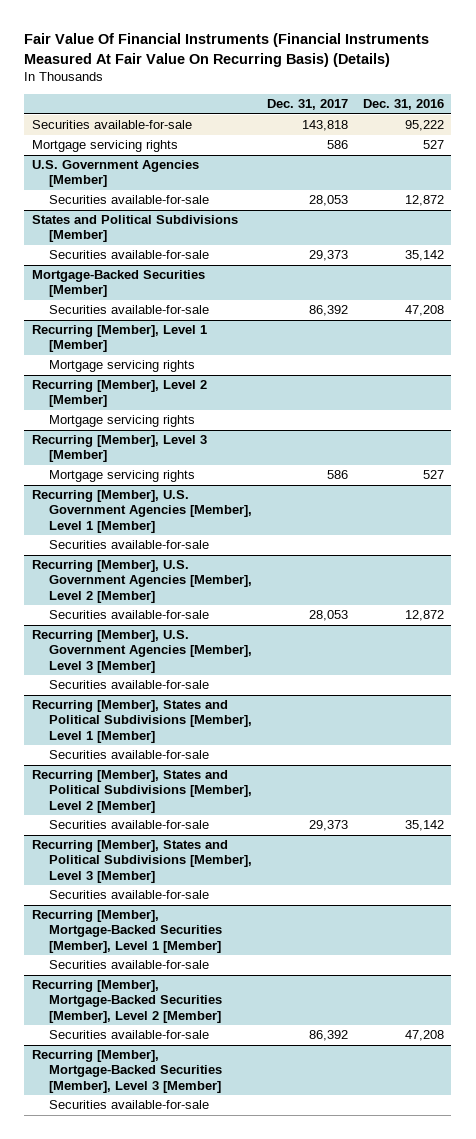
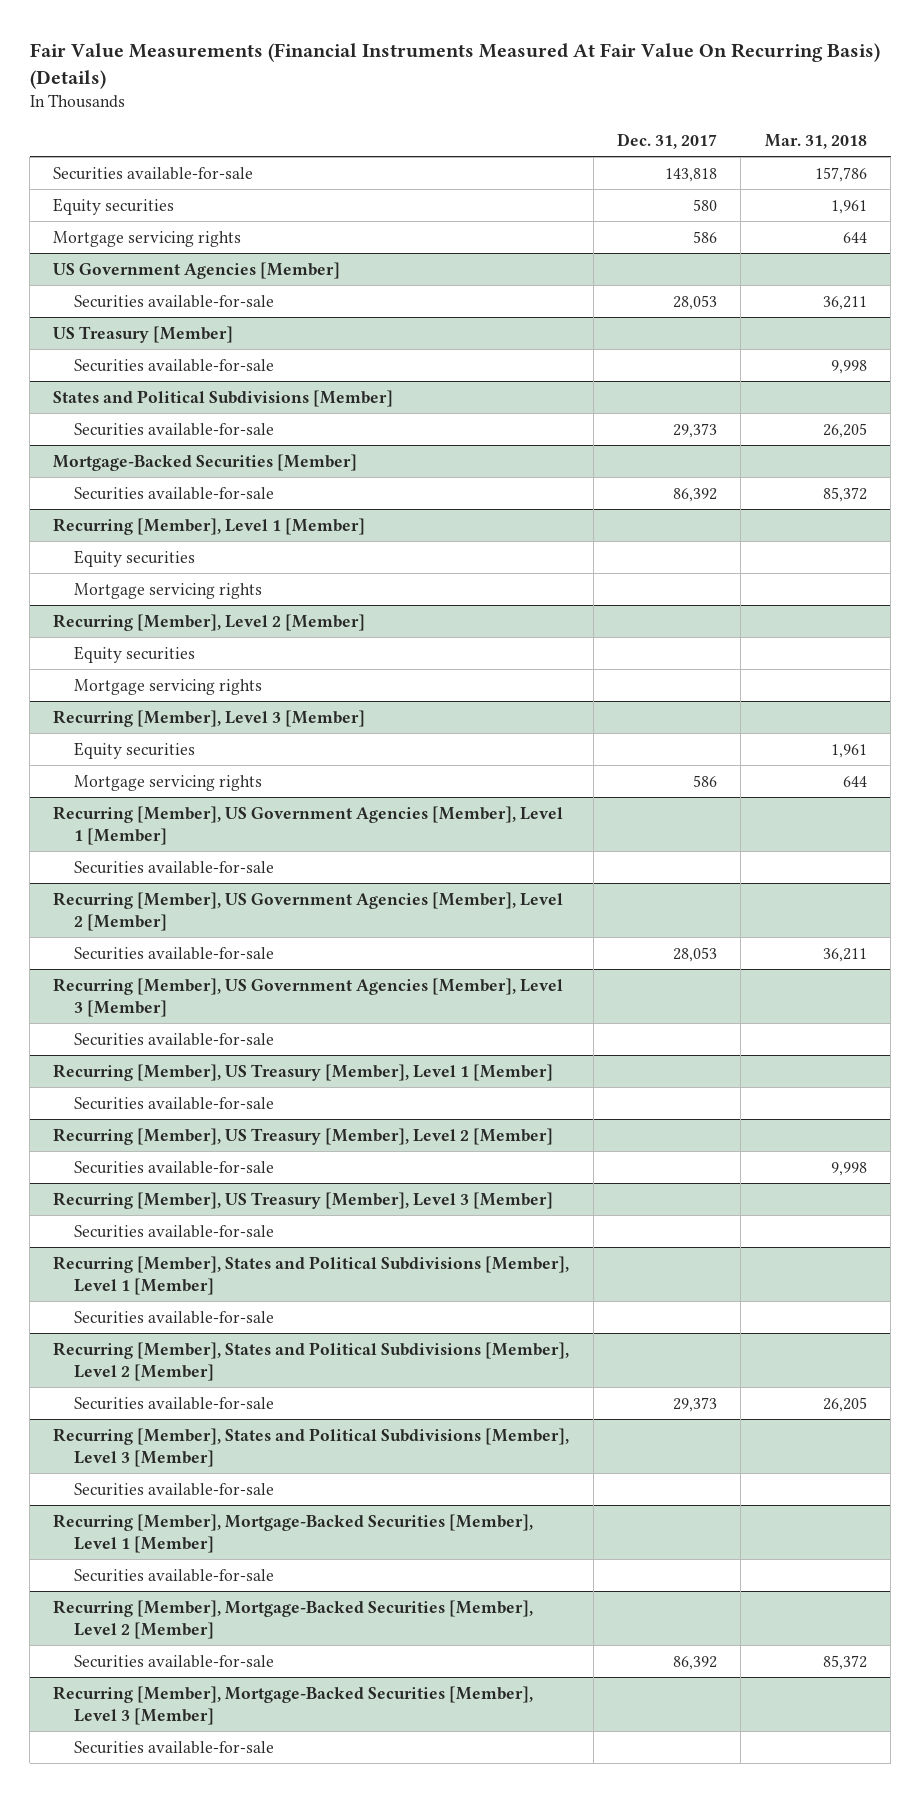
[24,33,430,68] Fair Value Of Financial Instruments (Financial Instruments Measured At Fair Value On Recurring Basis) (Details) -> [29,42,880,89] Fair Value Measurements (Financial Instruments Measured At Fair Value On Recurring Basis) (Details)
[362,99,444,111] Dec. 31, 2016 -> none
none -> [764,134,867,150] Mar. 31, 2018
none -> [53,197,175,215] Equity securities
[31,160,199,188] U.S. Government Agencies [Member] -> [53,261,341,279] US Government Agencies [Member]
none -> [53,325,234,343] US Treasury [Member]
none -> [73,358,274,372] Securities available-for-sale
none -> [73,549,195,567] Equity securities
none -> [73,645,195,663] Equity securities
none -> [73,741,195,759] Equity securities
[31,490,252,533] Recurring [Member], U.S. Government Agencies [Member], Level 1 [Member] -> [53,805,564,845] Recurring [Member], US Government Agencies [Member], Level 1 [Member]
[31,560,252,603] Recurring [Member], U.S. Government Agencies [Member], Level 2 [Member] -> [53,891,564,931] Recurring [Member], US Government Agencies [Member], Level 2 [Member]
[31,630,252,673] Recurring [Member], U.S. Government Agencies [Member], Level 3 [Member] -> [53,977,564,1017] Recurring [Member], US Government Agencies [Member], Level 3 [Member]
none -> [53,1063,554,1081] Recurring [Member], US Treasury [Member], Level 1 [Member]
none -> [73,1096,274,1110] Securities available-for-sale
none -> [53,1127,554,1145] Recurring [Member], US Treasury [Member], Level 2 [Member]
none -> [73,1160,274,1174] Securities available-for-sale
none -> [53,1191,554,1209] Recurring [Member], US Treasury [Member], Level 3 [Member]
none -> [73,1224,274,1238] Securities available-for-sale

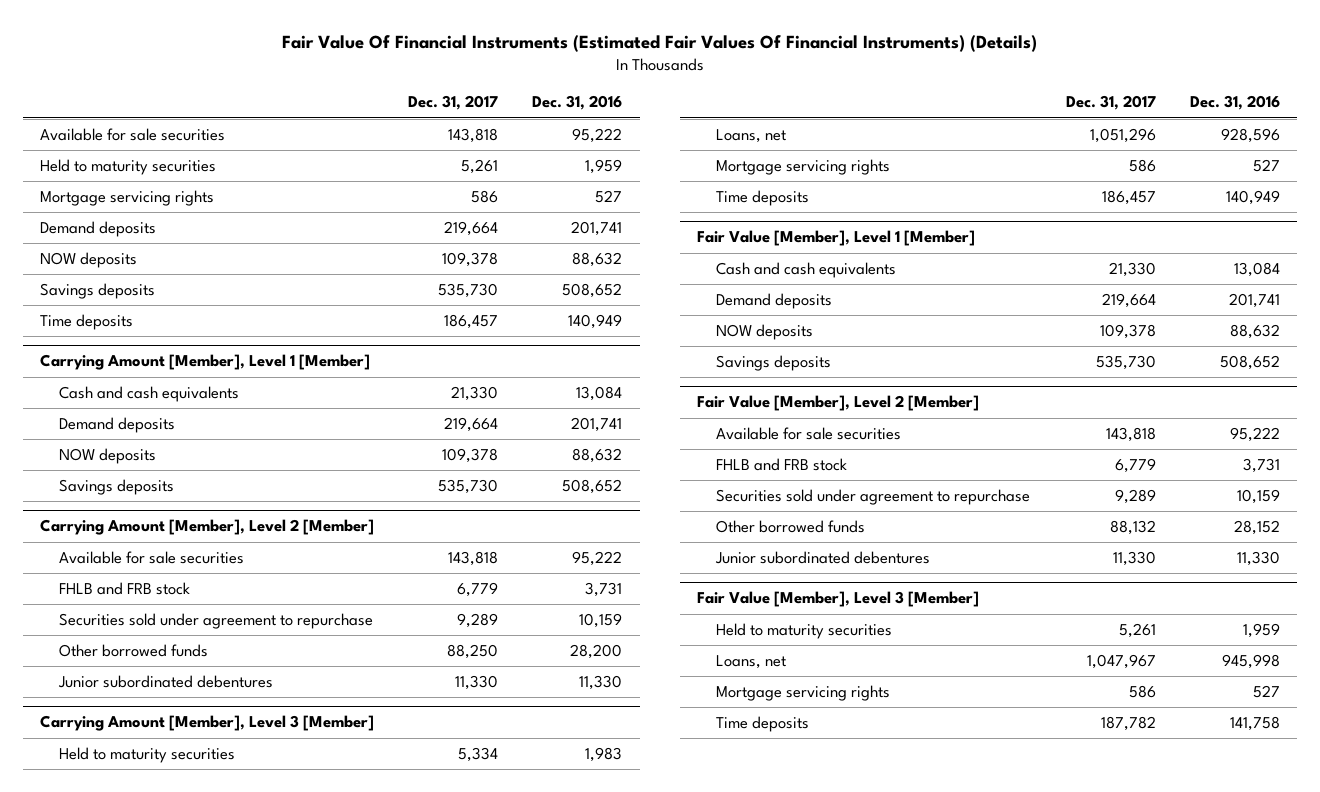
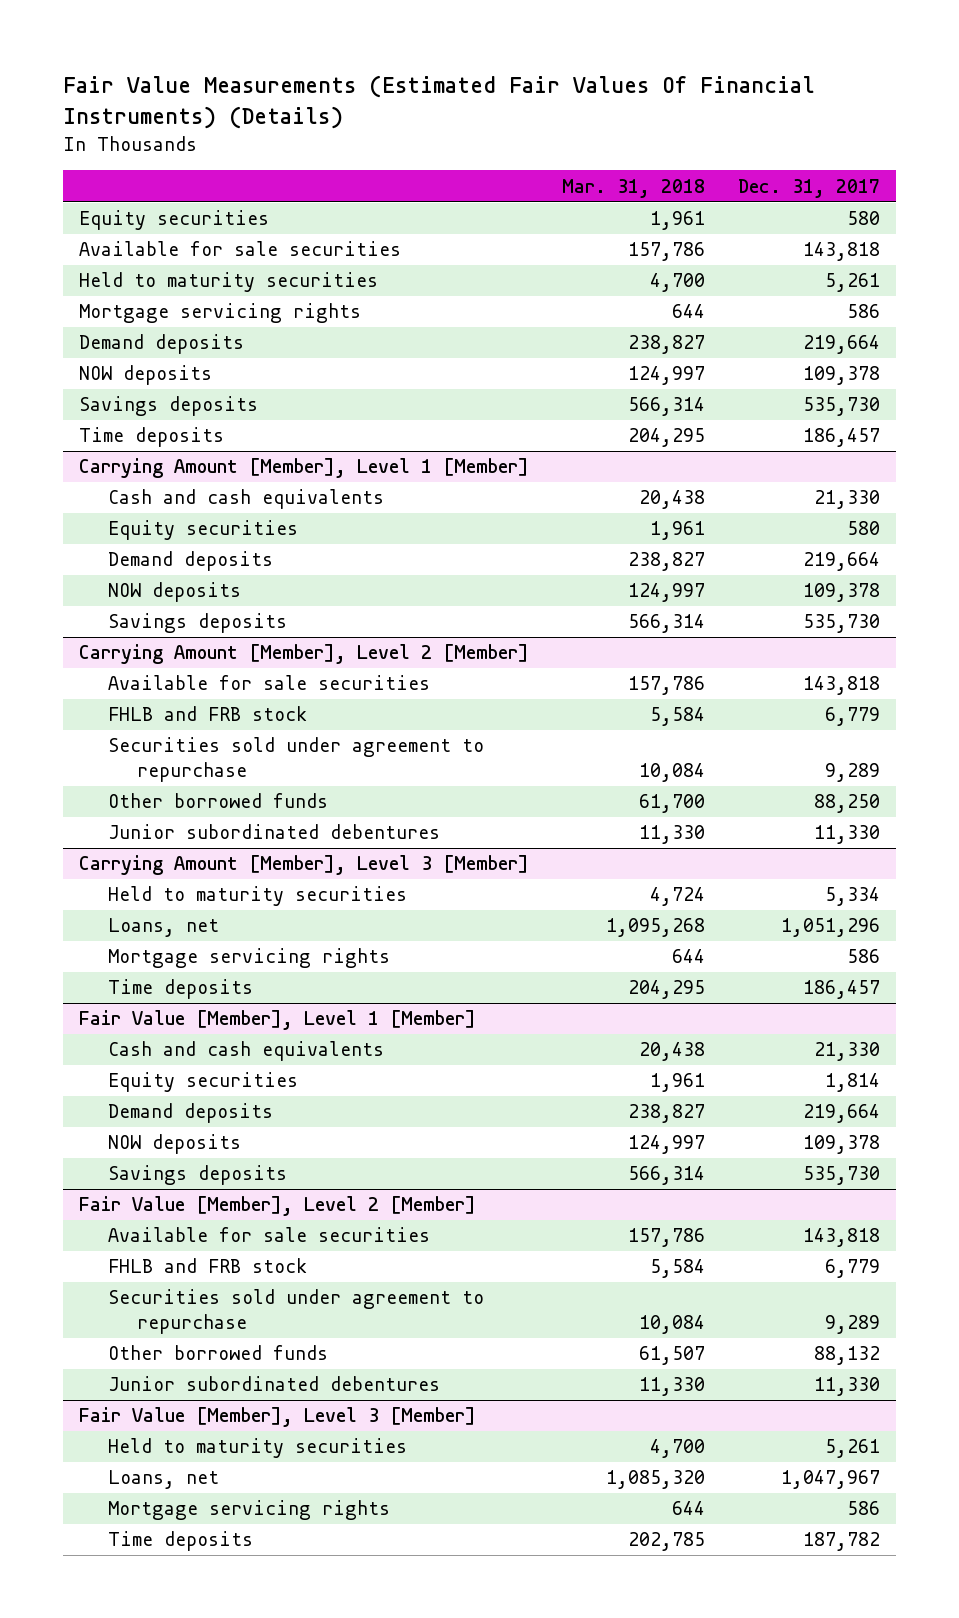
[281,35,1037,53] Fair Value Of Financial Instruments (Estimated Fair Values Of Financial Instruments) (Details) -> [62,75,815,130] Fair Value Measurements (Estimated Fair Values Of Financial Instruments) (Details)
[532,95,623,111] Dec. 31, 2016 -> none
none -> [561,178,705,198] Mar. 31, 2018
none -> [79,210,270,231] Equity securities
none -> [107,520,298,541] Equity securities
none -> [107,1072,298,1093] Equity securities

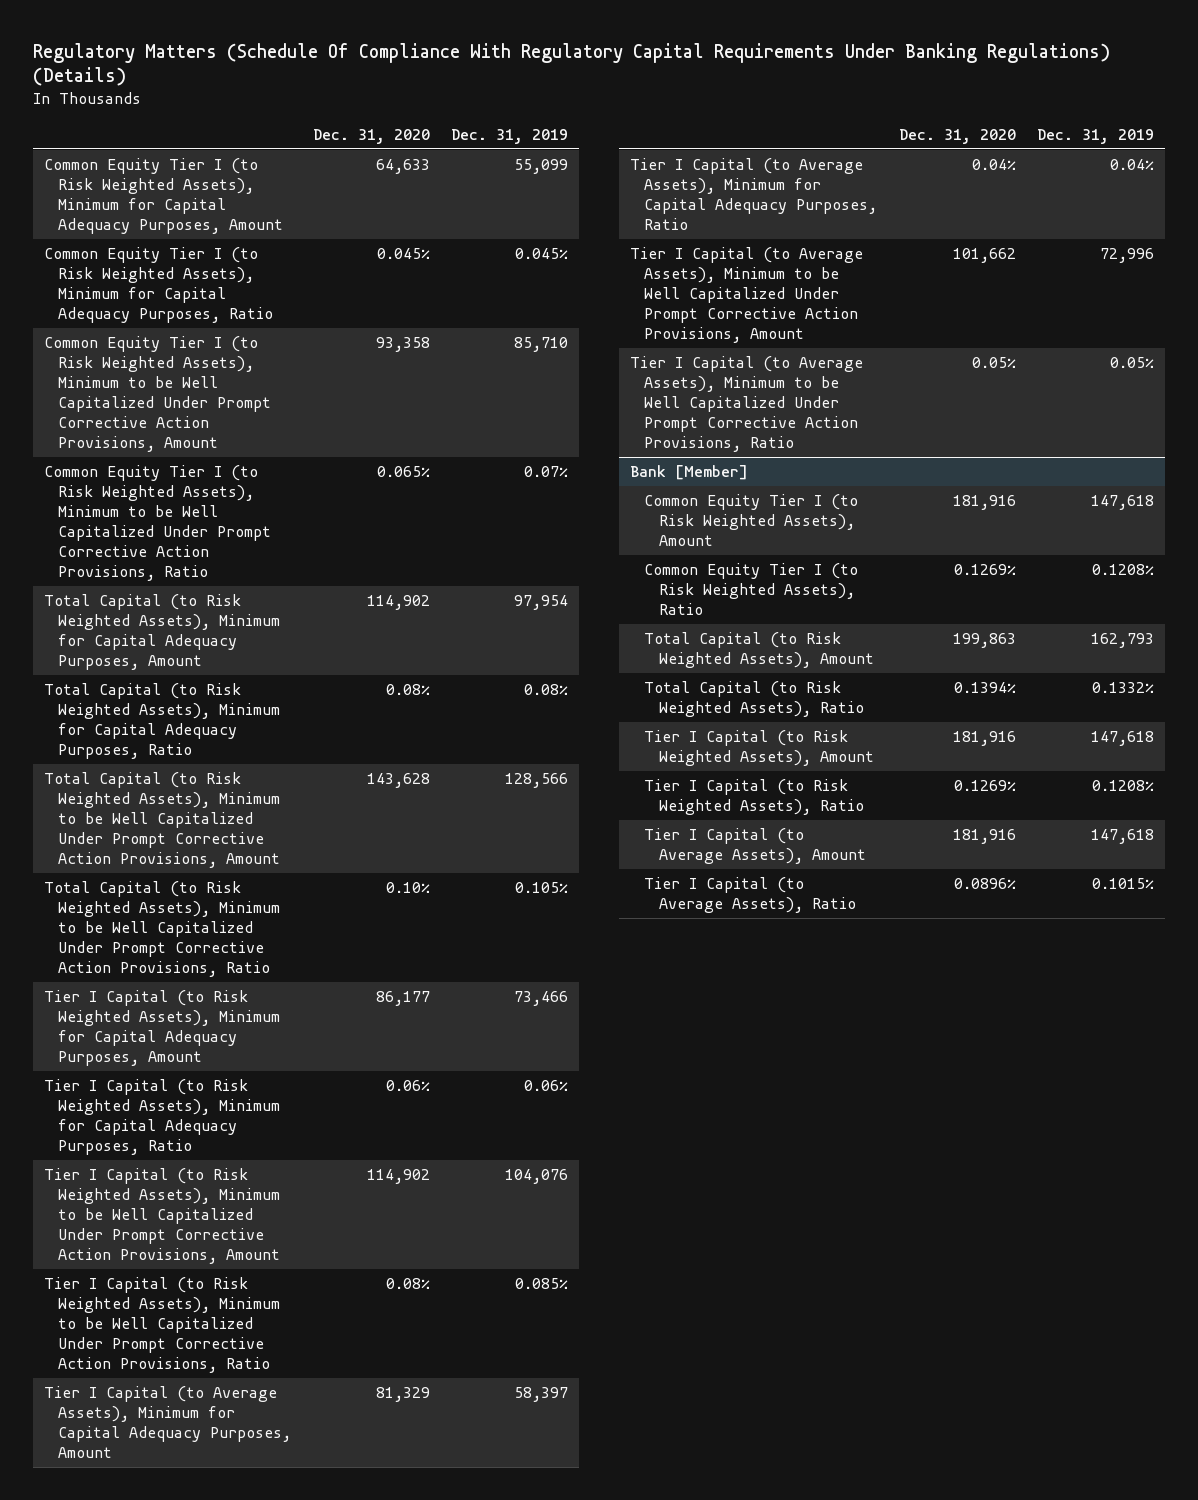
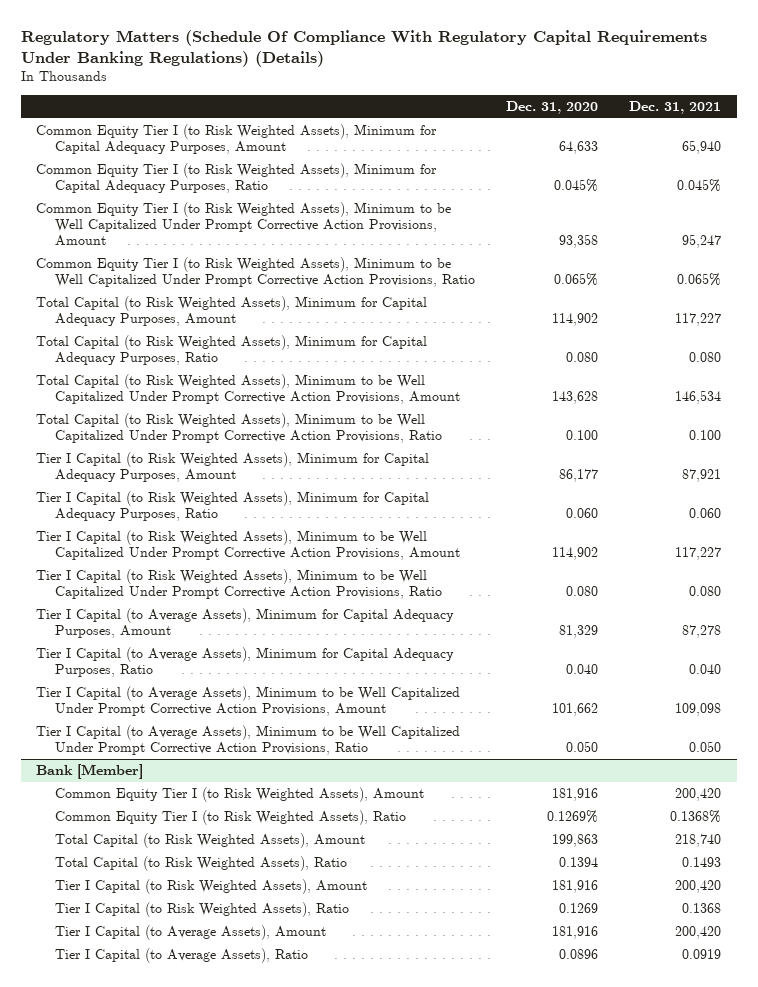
[451,128,569,144] Dec. 31, 2019 -> none
none -> [629,101,722,115] Dec. 31, 2021
[385,683,430,695] 0.08% -> [566,352,599,363] 0.080
[385,881,430,893] 0.10% -> [566,430,599,441] 0.100
[385,1079,430,1091] 0.06% -> [566,508,599,519] 0.060
[385,1277,430,1289] 0.08% -> [566,586,599,597] 0.080
[971,158,1016,170] 0.04% -> [566,664,599,675] 0.040
[971,356,1016,368] 0.05% -> [566,741,599,753] 0.050
[953,681,1016,693] 0.1394% -> [559,857,599,868] 0.1394
[953,779,1016,791] 0.1269% -> [559,903,599,914] 0.1269
[953,877,1016,889] 0.0896% -> [559,949,599,960] 0.0896

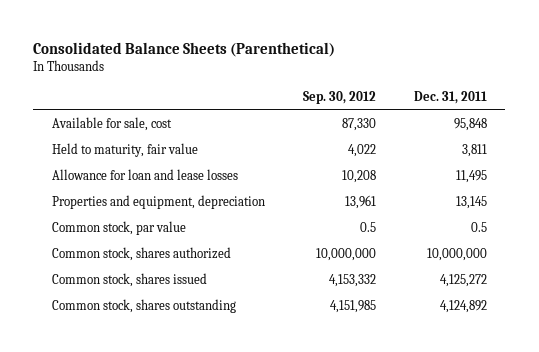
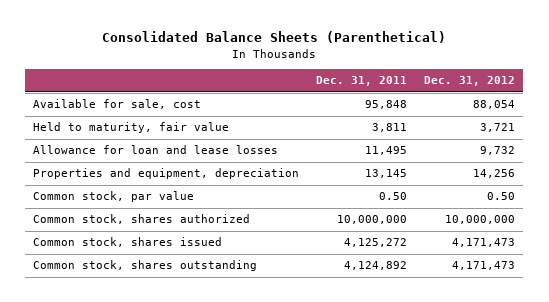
[302,91,376,105] Sep. 30, 2012 -> none
none -> [424,76,516,87] Dec. 31, 2012
[470,222,487,233] 0.5 -> [379,192,408,201] 0.50

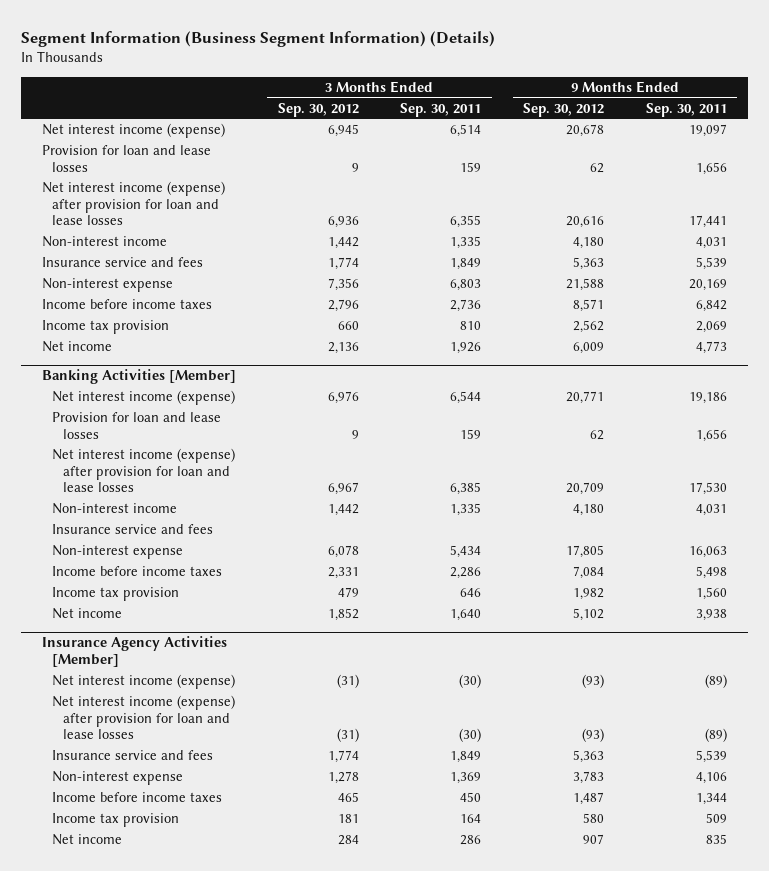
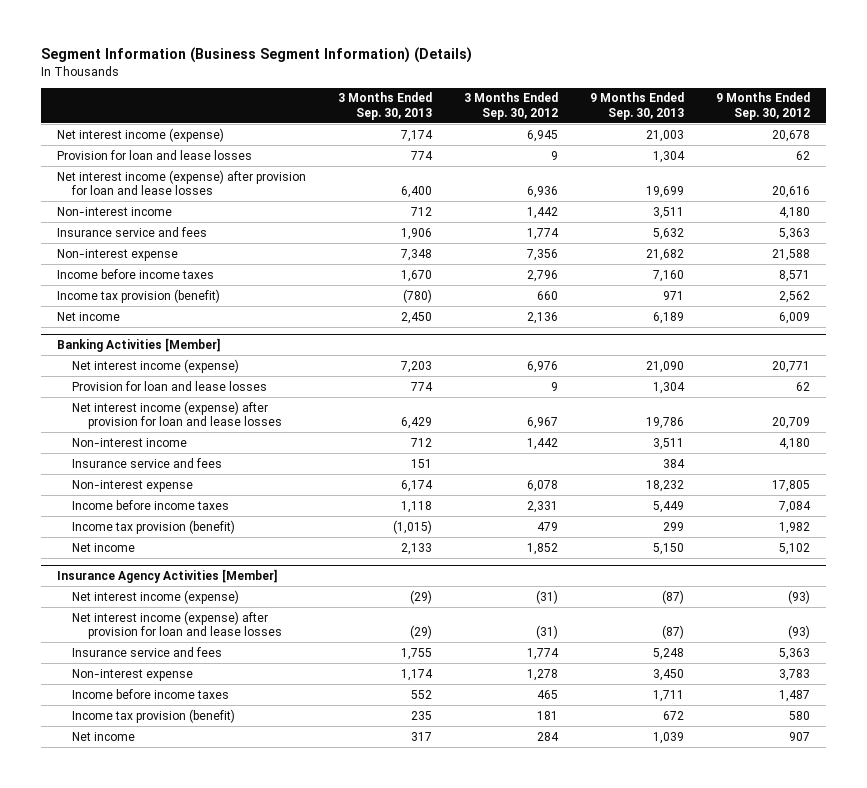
[400,102,482,117] Sep. 30, 2011 -> none
[646,102,728,117] Sep. 30, 2011 -> none
none -> [337,92,432,120] 3 Months Ended Sep. 30, 2013
none -> [590,92,685,120] 9 Months Ended Sep. 30, 2013
[41,320,169,335] Income tax provision -> [56,288,220,303] Income tax provision (benefit)
[52,587,180,602] Income tax provision -> [72,519,236,534] Income tax provision (benefit)
[52,813,180,828] Income tax provision -> [72,708,236,723] Income tax provision (benefit)

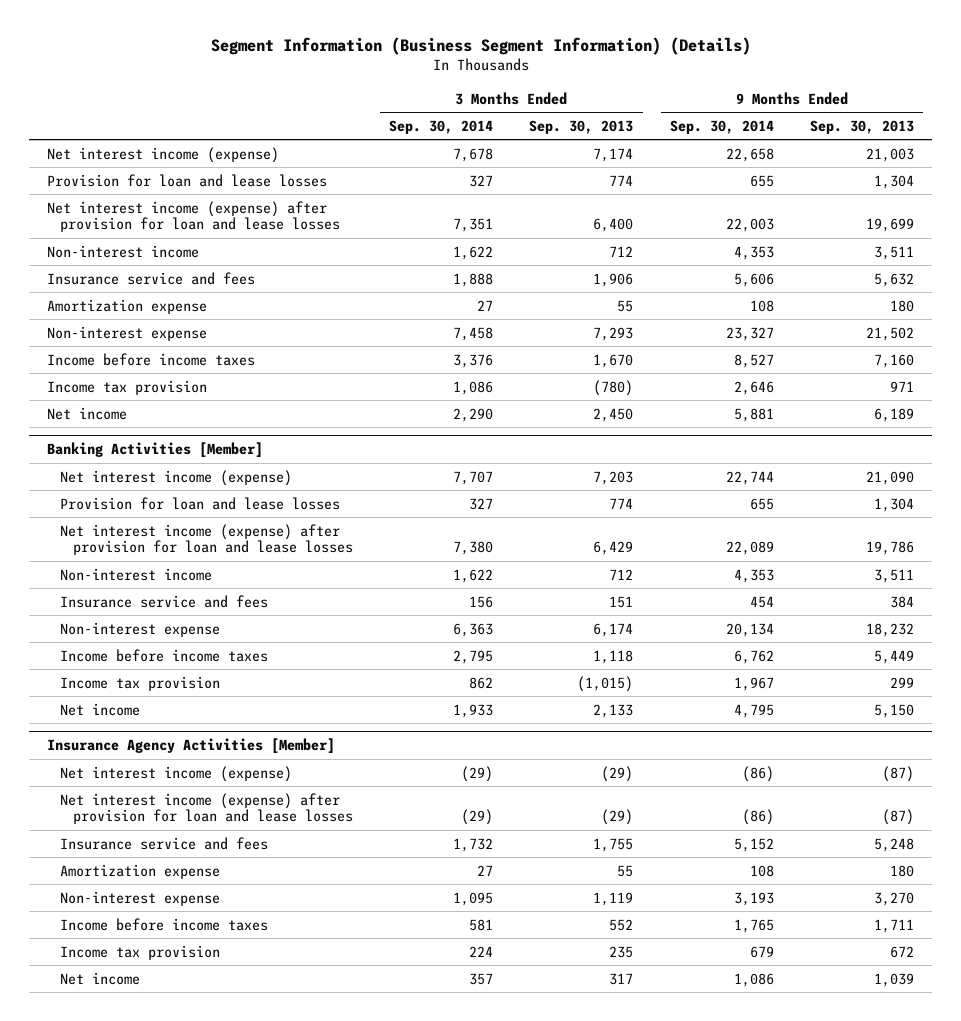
[463,92,558,120] 3 Months Ended Sep. 30, 2012 -> none
[716,92,811,120] 9 Months Ended Sep. 30, 2012 -> none
none -> [389,119,494,134] Sep. 30, 2014
none -> [669,119,774,134] Sep. 30, 2014
none -> [46,298,207,314] Amortization expense
[400,248,432,261] 7,348 -> [593,326,634,341] 7,293
[646,248,685,261] 21,682 -> [866,326,915,341] 21,502
[56,288,220,303] Income tax provision (benefit) -> [46,379,207,395] Income tax provision
[72,519,236,534] Income tax provision (benefit) -> [59,675,220,691] Income tax provision
none -> [59,863,220,879] Amortization expense
[400,668,433,681] 1,174 -> [593,891,634,906] 1,119
[653,668,685,681] 3,450 -> [874,891,915,906] 3,270
[72,708,236,723] Income tax provision (benefit) -> [59,944,220,960] Income tax provision

